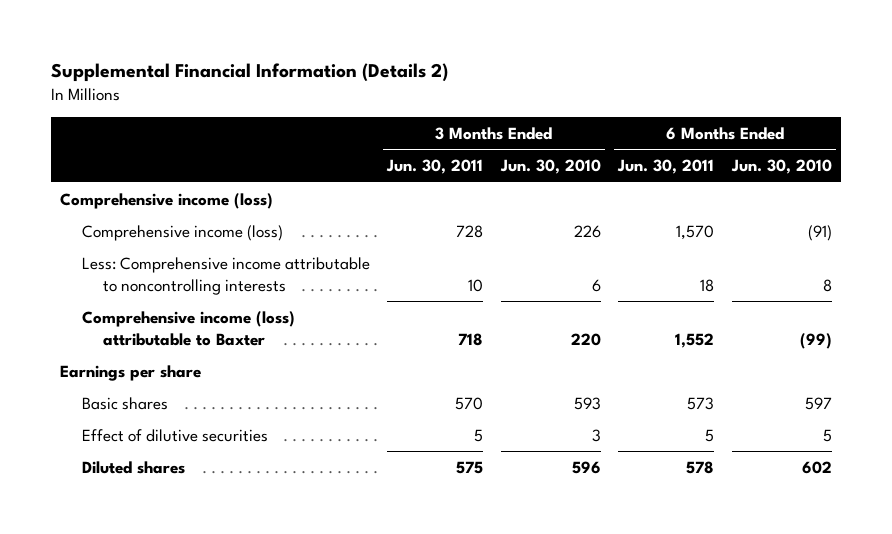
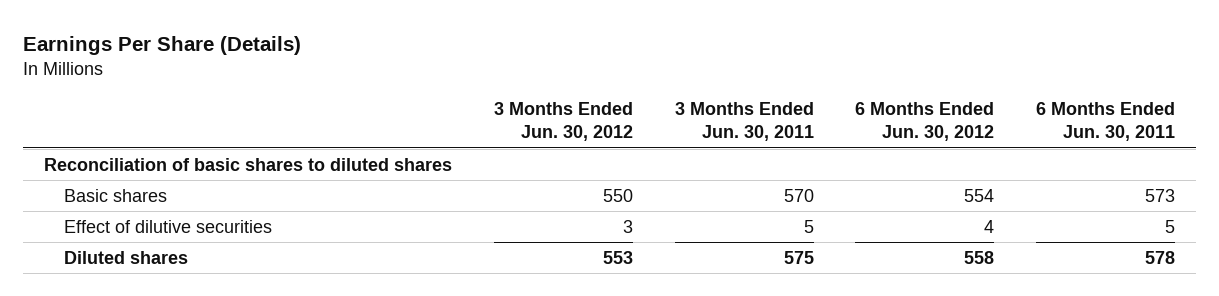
[50,63,448,83] Supplemental Financial Information (Details 2) -> [23,36,302,56] Earnings Per Share (Details)
[499,159,601,175] Jun. 30, 2010 -> none
[730,159,832,175] Jun. 30, 2010 -> none
none -> [493,102,633,142] 3 Months Ended Jun. 30, 2012
none -> [855,102,995,142] 6 Months Ended Jun. 30, 2012
[59,192,273,209] Comprehensive income (loss) -> none
[81,224,283,241] Comprehensive income (loss) -> none
[81,256,370,295] Less: Comprehensive income attributable to noncontrolling interests -> none
[81,310,295,346] Comprehensive income (loss) attributable to Baxter -> none
[59,364,201,381] Earnings per share -> none
none -> [44,157,453,171] Reconciliation of basic shares to diluted shares

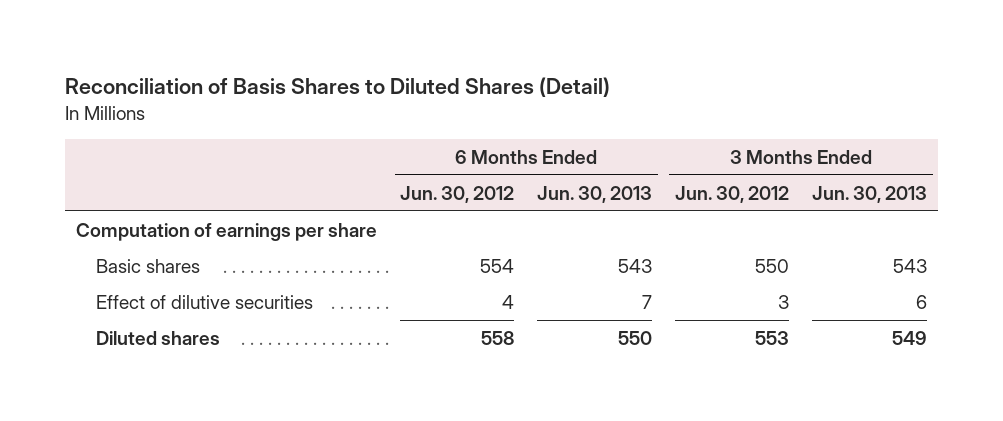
[23,36,302,56] Earnings Per Share (Details) -> [64,77,610,98] Reconciliation of Basis Shares to Diluted Shares (Detail)
[674,102,814,142] 3 Months Ended Jun. 30, 2011 -> none
[1036,102,1176,142] 6 Months Ended Jun. 30, 2011 -> none
none -> [537,185,653,203] Jun. 30, 2013
none -> [811,185,927,203] Jun. 30, 2013
[44,157,453,171] Reconciliation of basic shares to diluted shares -> [76,222,378,241] Computation of earnings per share

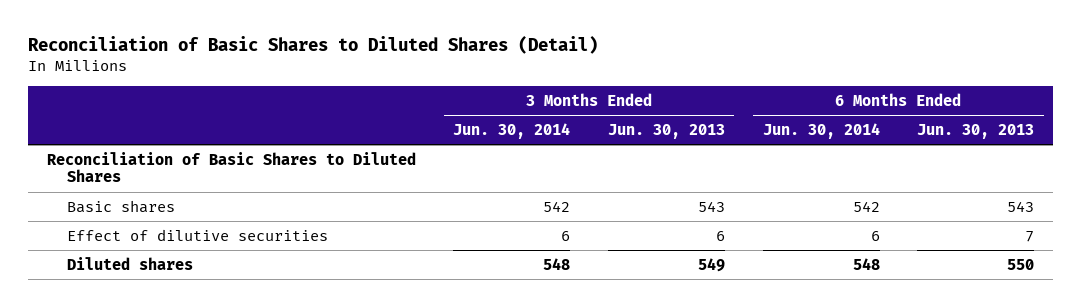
[64,77,610,98] Reconciliation of Basis Shares to Diluted Shares (Detail) -> [28,36,599,55] Reconciliation of Basic Shares to Diluted Shares (Detail)
[400,185,515,203] Jun. 30, 2012 -> none
[674,185,789,203] Jun. 30, 2012 -> none
none -> [453,122,571,139] Jun. 30, 2014
none -> [762,122,880,139] Jun. 30, 2014
[76,222,378,241] Computation of earnings per share -> [46,151,416,183] Reconciliation of Basic Shares to Diluted Shares

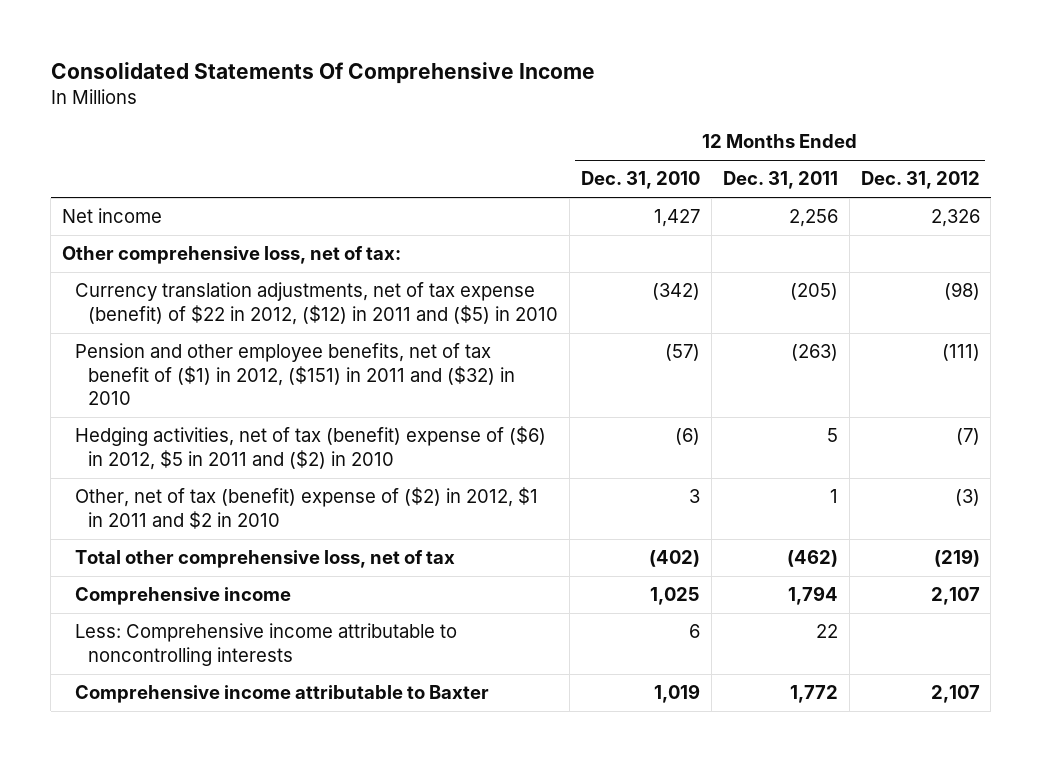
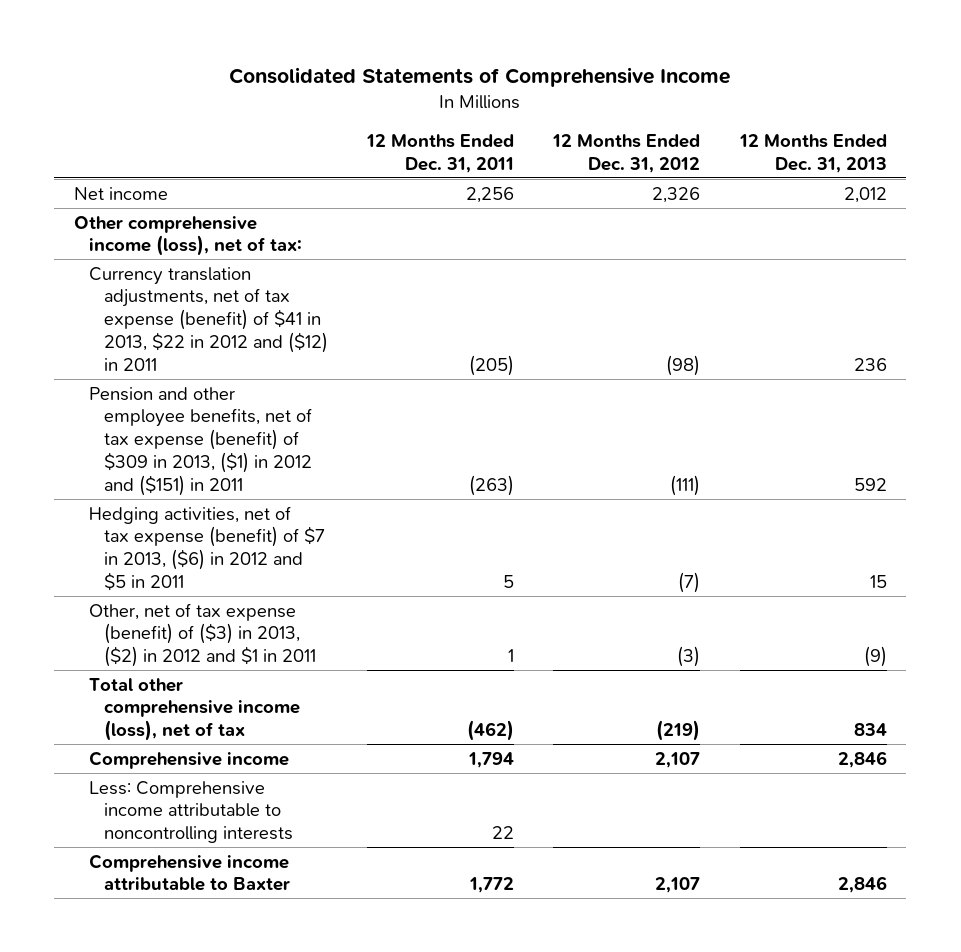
[50,62,595,85] Consolidated Statements Of Comprehensive Income -> [229,67,731,88] Consolidated Statements of Comprehensive Income
[581,171,701,190] Dec. 31, 2010 -> none
none -> [738,133,887,173] 12 Months Ended Dec. 31, 2013
[62,246,402,265] Other comprehensive loss, net of tax: -> [74,215,302,257] Other comprehensive income (loss), net of tax:
[75,282,559,325] Currency translation adjustments, net of tax expense (benefit) of $22 in 2012, ($12) in 2011 and ($5) in 2010 -> [88,266,328,371] Currency translation adjustments, net of tax expense (benefit) of $41 in 2013, $22 in 2012 and ($12) in 2011
[75,343,516,406] Pension and other employee benefits, net of tax benefit of ($1) in 2012, ($151) in 2011 and ($32) in 2010 -> [88,386,312,496] Pension and other employee benefits, net of tax expense (benefit) of $309 in 2013, ($1) in 2012 and ($151) in 2011
[75,426,547,470] Hedging activities, net of tax (benefit) expense of ($6) in 2012, $5 in 2011 and ($2) in 2010 -> [88,505,325,591] Hedging activities, net of tax expense (benefit) of $7 in 2013, ($6) in 2012 and $5 in 2011
[75,487,539,529] Other, net of tax (benefit) expense of ($2) in 2012, $1 in 2011 and $2 in 2010 -> [88,602,316,668] Other, net of tax expense (benefit) of ($3) in 2013, ($2) in 2012 and $1 in 2011
[75,550,456,569] Total other comprehensive loss, net of tax -> [88,677,300,742] Total other comprehensive income (loss), net of tax

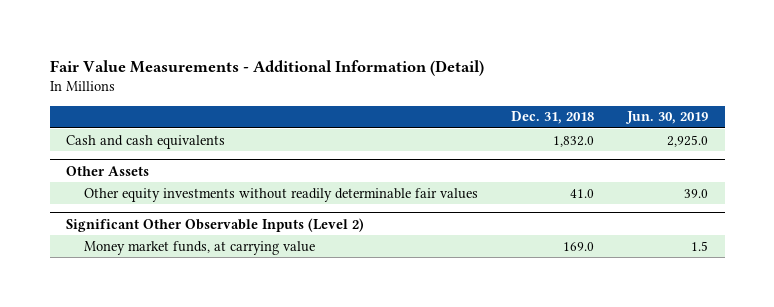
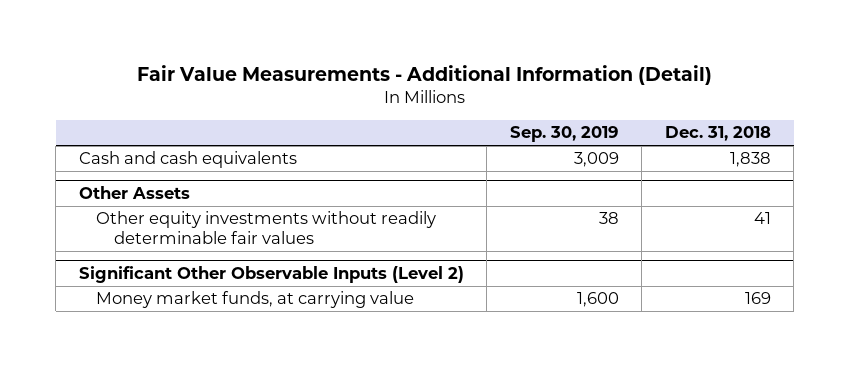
[625,111,709,125] Jun. 30, 2019 -> none
none -> [509,126,619,143] Sep. 30, 2019
[553,135,595,147] 1,832.0 -> [729,152,771,168] 1,838
[570,188,595,198] 41.0 -> [753,212,771,225] 41
[563,241,595,251] 169.0 -> [744,292,771,305] 169

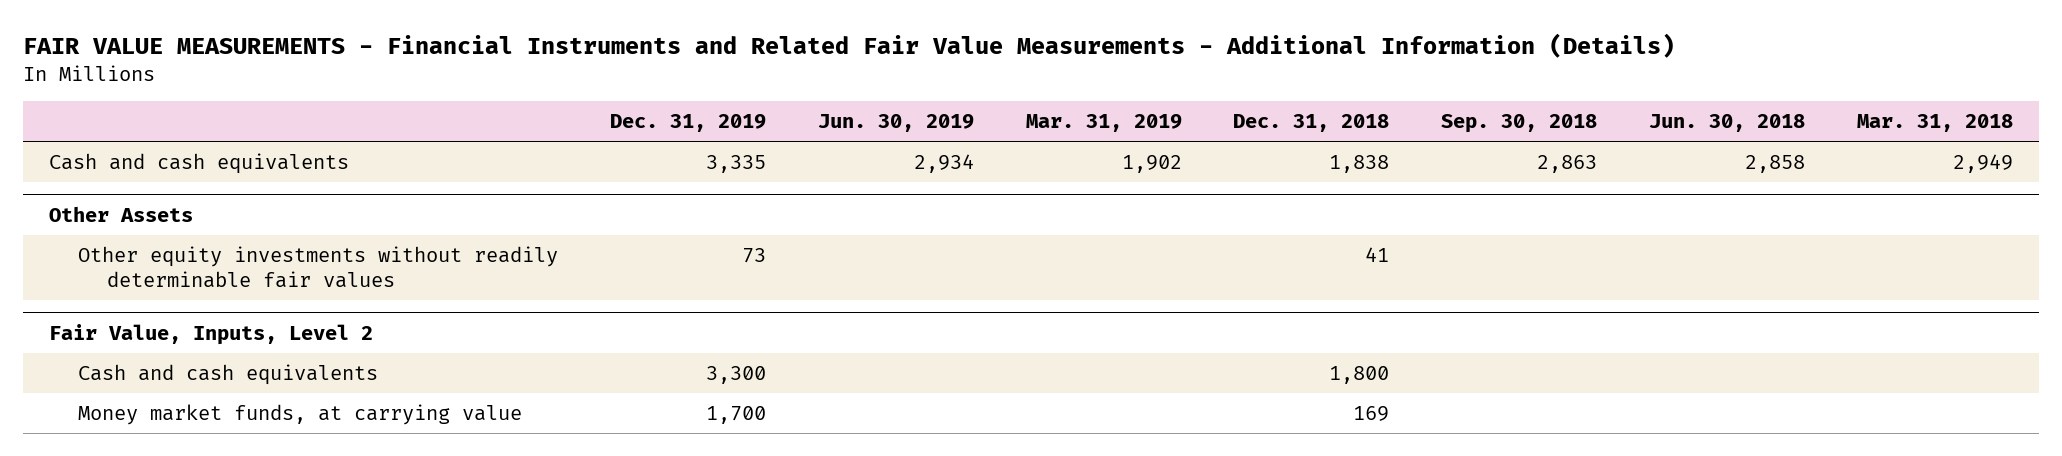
[136,65,712,86] Fair Value Measurements - Additional Information (Detail) -> [22,32,1675,58] FAIR VALUE MEASUREMENTS - Financial Instruments and Related Fair Value Measurements - Additional Information (Details)
[509,126,619,143] Sep. 30, 2019 -> none
none -> [609,114,766,133] Dec. 31, 2019
none -> [817,114,974,133] Jun. 30, 2019
none -> [1025,114,1182,133] Mar. 31, 2019
none -> [1441,114,1598,134] Sep. 30, 2018
none -> [1649,114,1806,133] Jun. 30, 2018
none -> [1857,114,2014,133] Mar. 31, 2018
[78,266,464,284] Significant Other Observable Inputs (Level 2) -> [48,323,373,345] Fair Value, Inputs, Level 2
none -> [77,364,378,386] Cash and cash equivalents

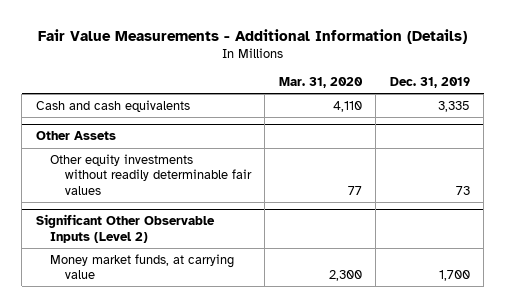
[22,32,1675,58] FAIR VALUE MEASUREMENTS - Financial Instruments and Related Fair Value Measurements - Additional Information (Details) -> [37,29,467,45] Fair Value Measurements - Additional Information (Details)
[817,114,974,133] Jun. 30, 2019 -> none
[1025,114,1182,133] Mar. 31, 2019 -> none
[1233,114,1390,133] Dec. 31, 2018 -> none
[1441,114,1598,134] Sep. 30, 2018 -> none
[1649,114,1806,133] Jun. 30, 2018 -> none
[1857,114,2014,133] Mar. 31, 2018 -> none
none -> [278,76,363,88] Mar. 31, 2020
[77,364,378,386] Cash and cash equivalents -> none
[48,323,373,345] Fair Value, Inputs, Level 2 -> [35,214,215,244] Significant Other Observable Inputs (Level 2)

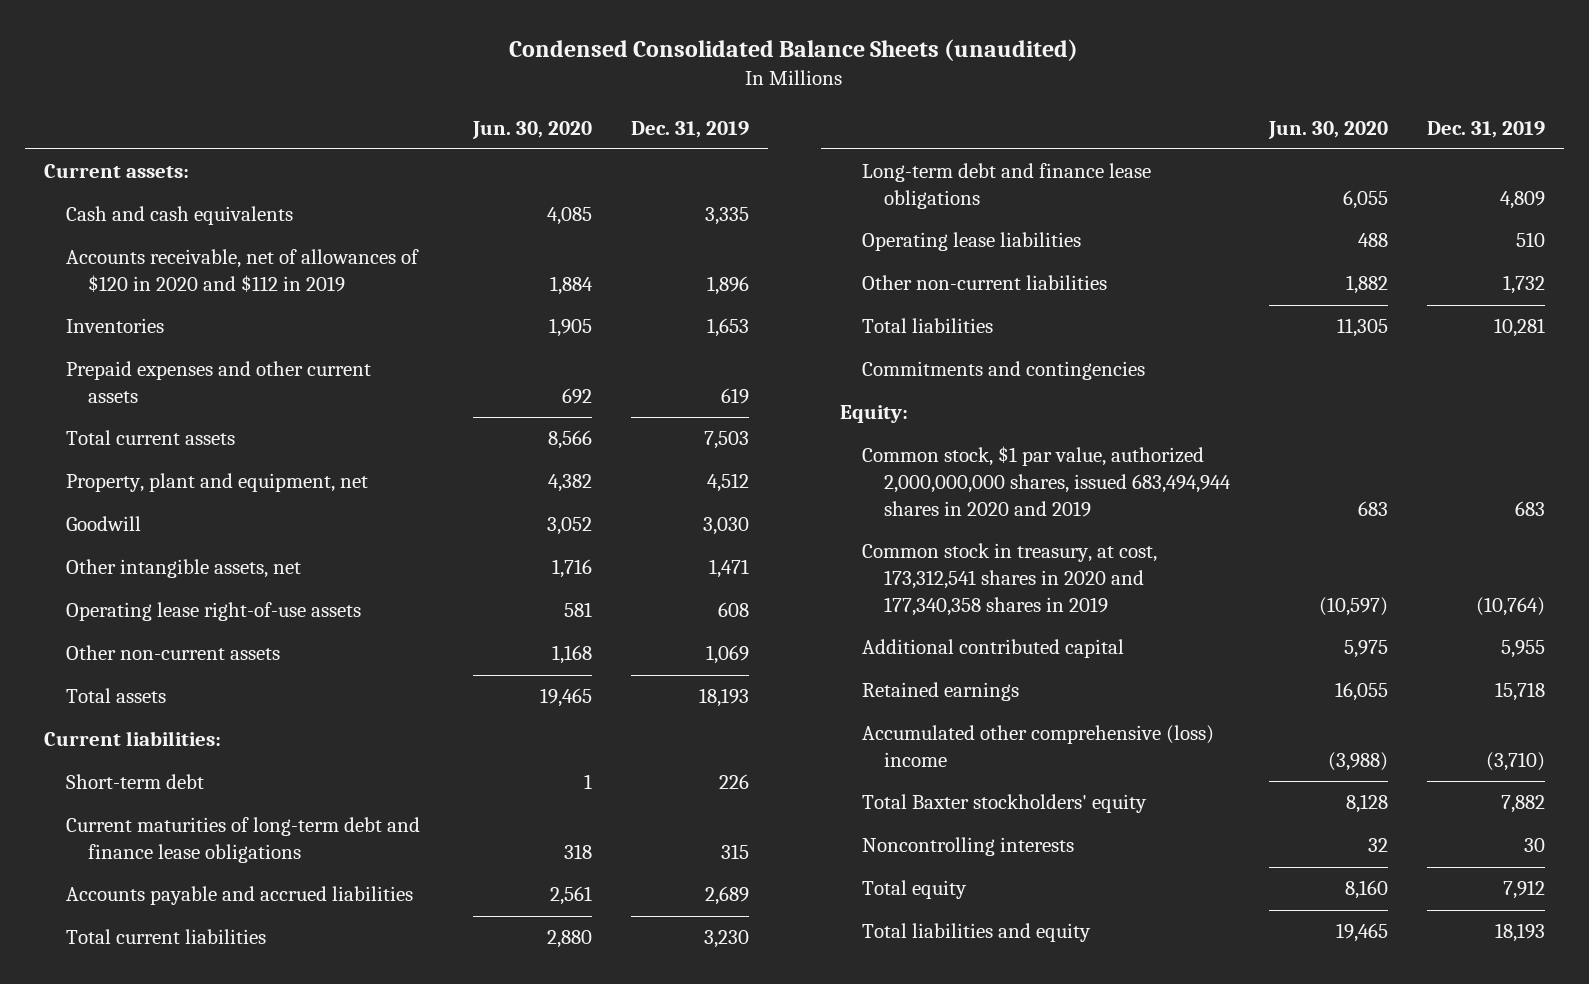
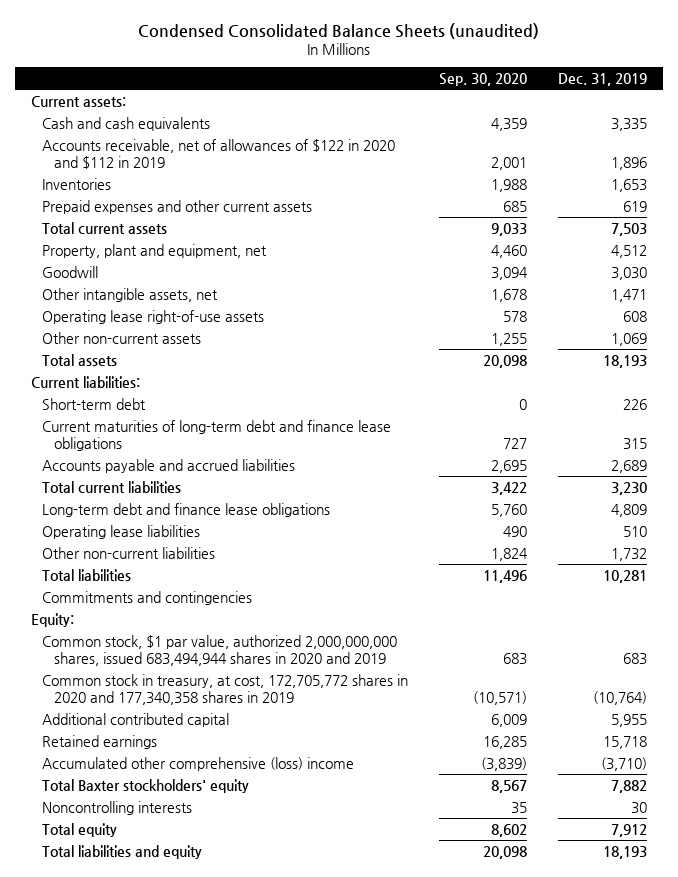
[471,120,592,139] Jun. 30, 2020 -> none
none -> [439,73,528,87] Sep. 30, 2020
[66,249,420,293] Accounts receivable, net of allowances of $120 in 2020 and $112 in 2019 -> [42,138,396,169] Accounts receivable, net of allowances of $122 in 2020 and $112 in 2019
[861,543,1157,616] Common stock in treasury, at cost, 173,312,541 shares in 2020 and 177,340,358 shares in 2019 -> [42,673,409,705] Common stock in treasury, at cost, 172,705,772 shares in 2020 and 177,340,358 shares in 2019

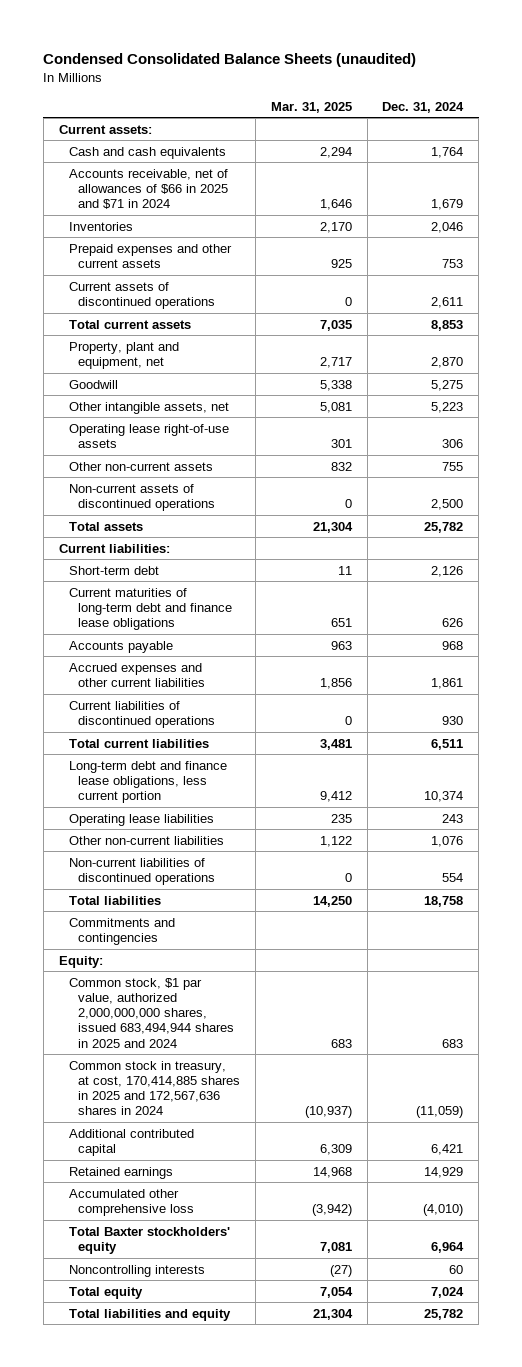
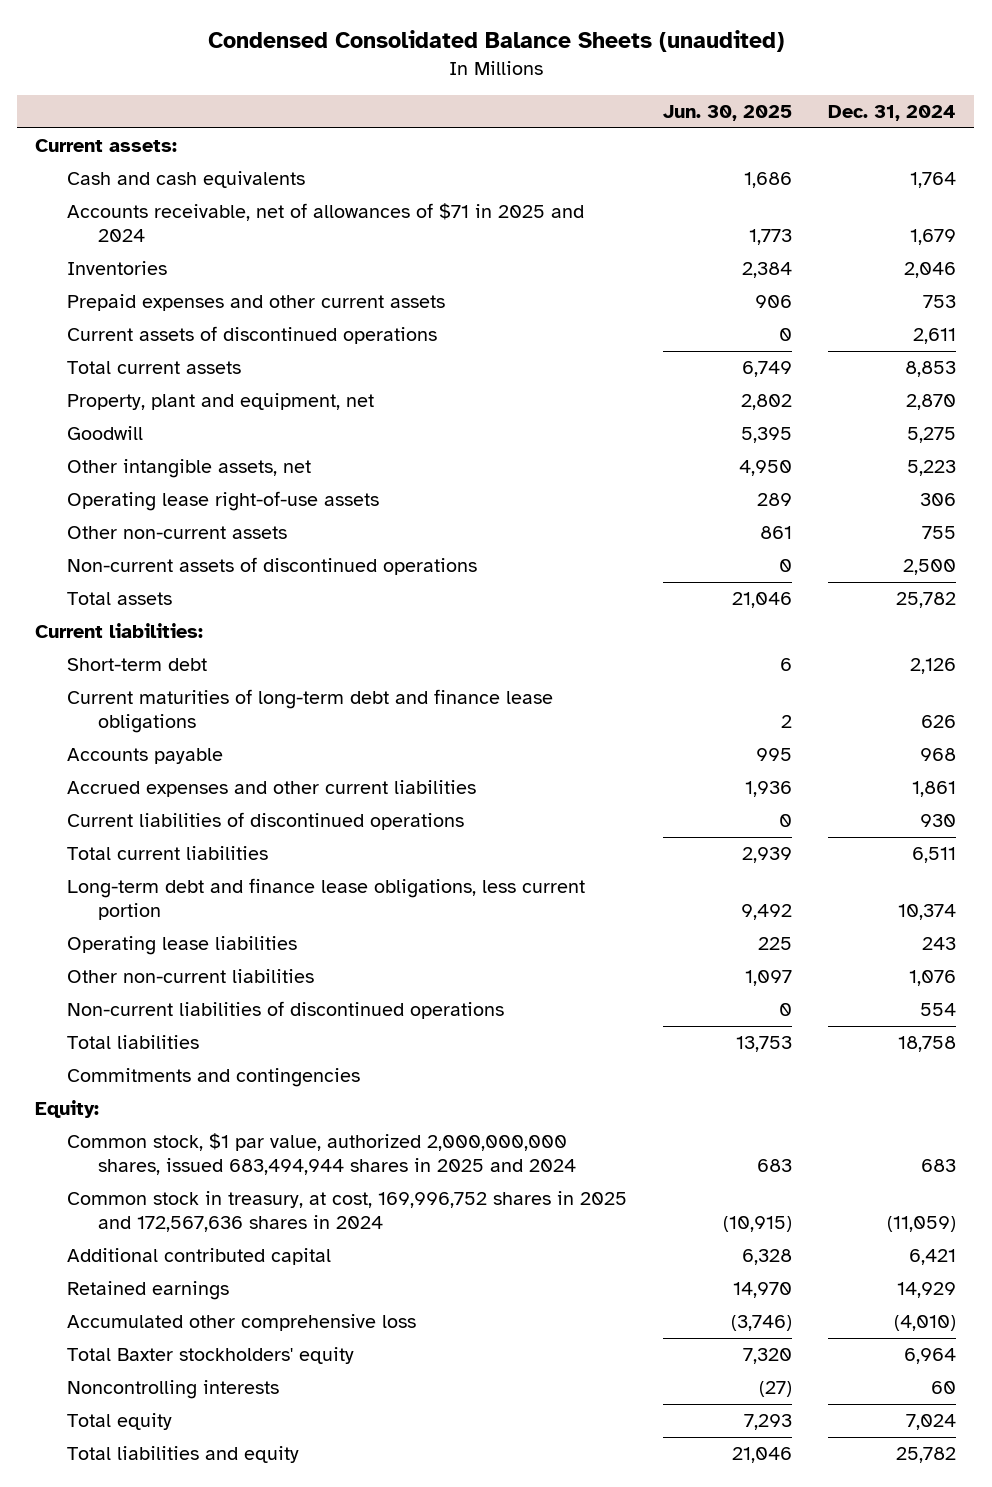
[270,101,352,113] Mar. 31, 2025 -> none
none -> [662,105,792,122] Jun. 30, 2025
[68,168,229,210] Accounts receivable, net of allowances of $66 in 2025 and $71 in 2024 -> [66,203,584,243] Accounts receivable, net of allowances of $71 in 2025 and 2024
[68,1060,241,1116] Common stock in treasury, at cost, 170,414,885 shares in 2025 and 172,567,636 shares in 2024 -> [66,1191,627,1233] Common stock in treasury, at cost, 169,996,752 shares in 2025 and 172,567,636 shares in 2024

